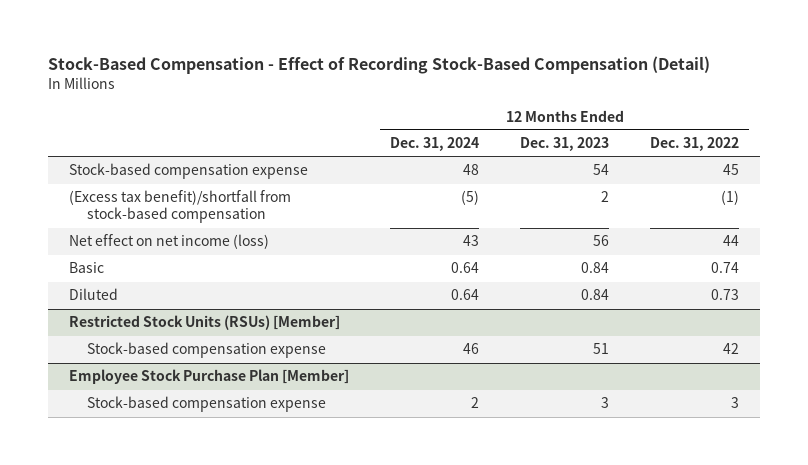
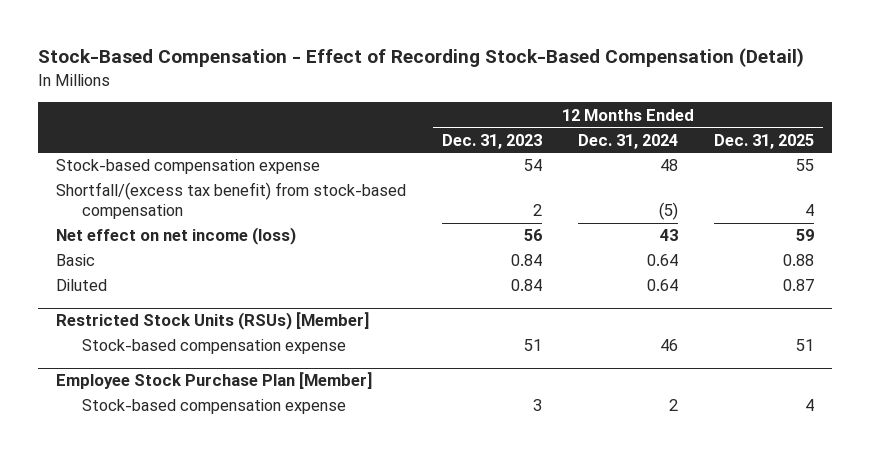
[650,137,740,152] Dec. 31, 2022 -> none
none -> [713,133,814,149] Dec. 31, 2025
[68,190,291,224] (Excess tax benefit)/shortfall from stock-based compensation -> [55,182,406,220] Shortfall/(excess tax benefit) from stock-based compensation

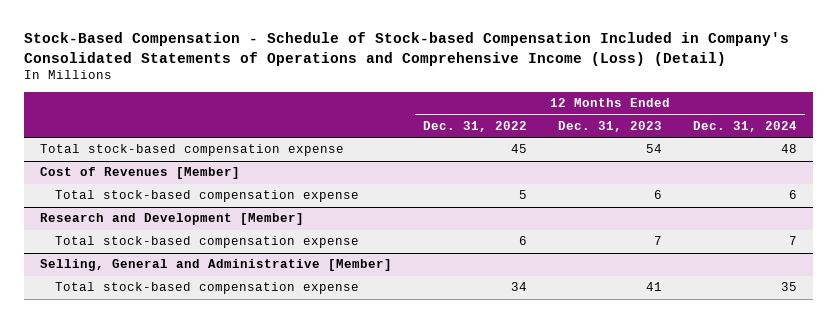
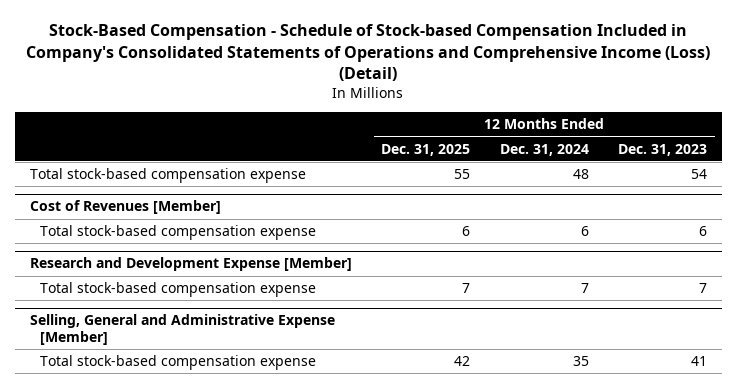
[422,120,527,132] Dec. 31, 2022 -> none
none -> [381,143,471,156] Dec. 31, 2025
[39,213,304,226] Research and Development [Member] -> [29,257,352,272] Research and Development Expense [Member]
[39,259,392,272] Selling, General and Administrative [Member] -> [29,314,335,346] Selling, General and Administrative Expense [Member]

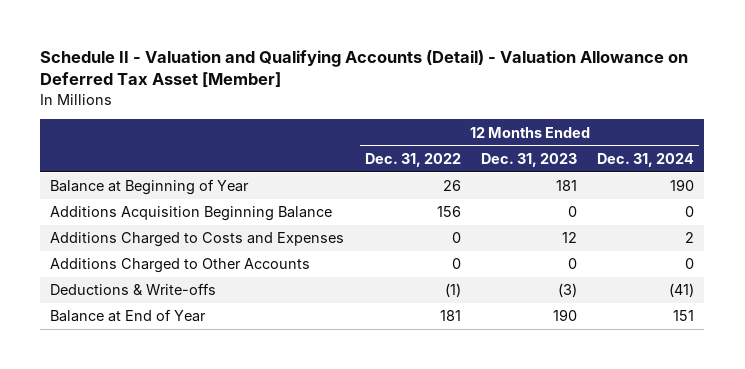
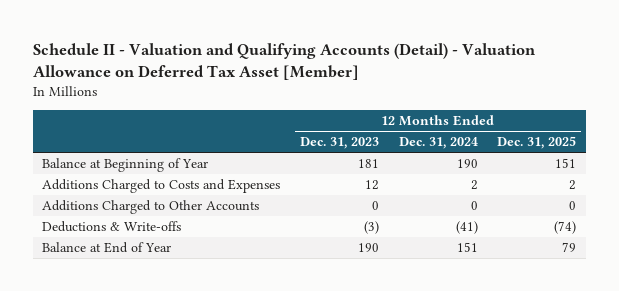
[364,152,461,167] Dec. 31, 2022 -> none
none -> [497,136,577,150] Dec. 31, 2025
[50,206,333,222] Additions Acquisition Beginning Balance -> none

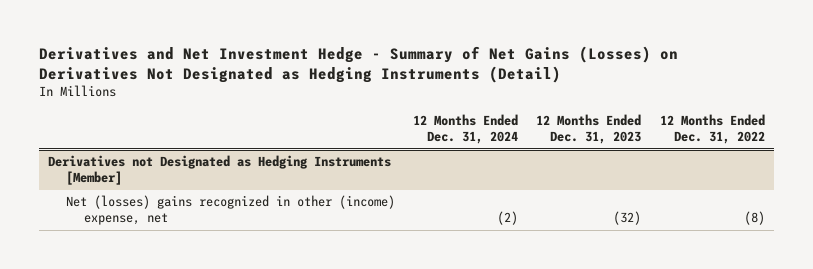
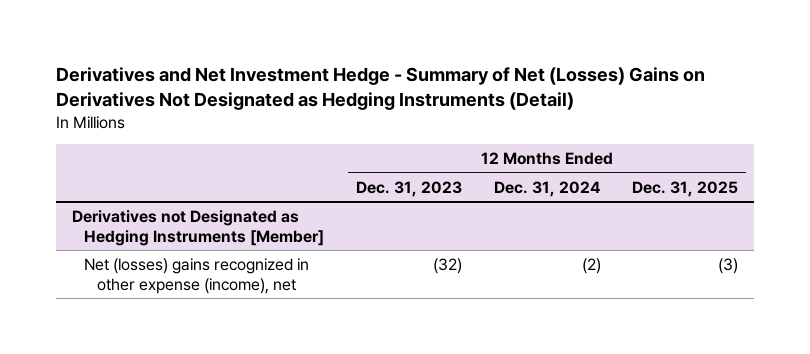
[38,45,678,83] Derivatives and Net Investment Hedge - Summary of Net Gains (Losses) on Derivatives Not Designated as Hedging Instruments (Detail) -> [56,67,706,111] Derivatives and Net Investment Hedge - Summary of Net (Losses) Gains on Derivatives Not Designated as Hedging Instruments (Detail)
[659,114,765,145] 12 Months Ended Dec. 31, 2022 -> none
none -> [632,180,739,197] Dec. 31, 2025
[65,195,395,226] Net (losses) gains recognized in other (income) expense, net -> [84,257,310,294] Net (losses) gains recognized in other expense (income), net

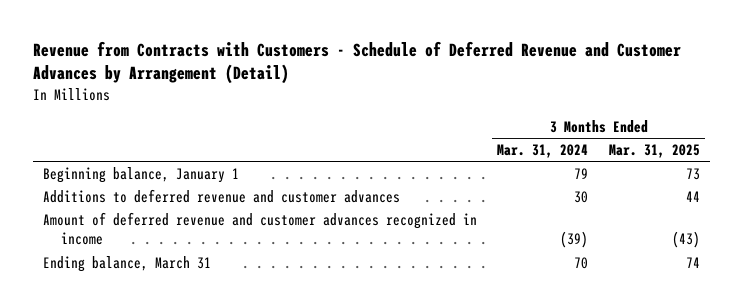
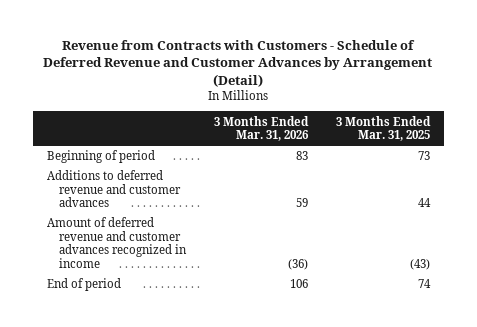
[497,143,589,158] Mar. 31, 2024 -> none
none -> [214,115,310,142] 3 Months Ended Mar. 31, 2026
[42,166,239,183] Beginning balance, January 1 -> [46,150,155,164] Beginning of period
[42,255,211,272] Ending balance, March 31 -> [46,278,121,292] End of period

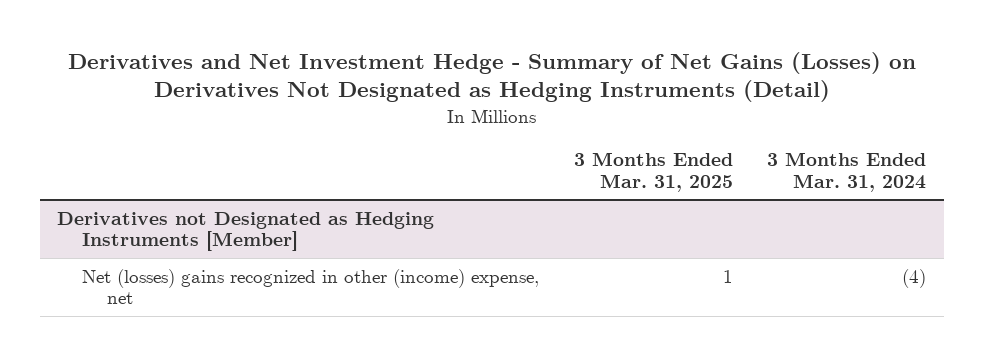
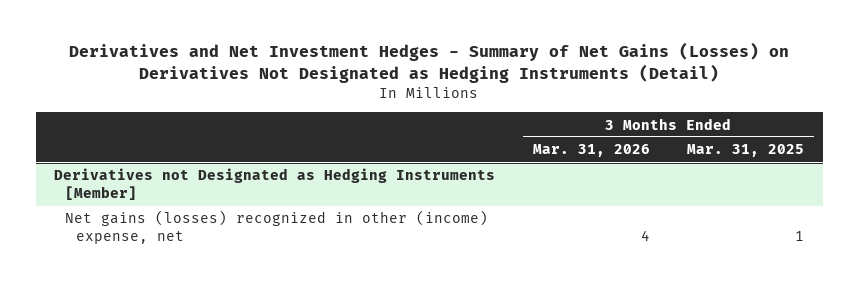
[67,51,916,103] Derivatives and Net Investment Hedge - Summary of Net Gains (Losses) on Derivatives Not Designated as Hedging Instruments (Detail) -> [69,42,790,84] Derivatives and Net Investment Hedges - Summary of Net Gains (Losses) on Derivatives Not Designated as Hedging Instruments (Detail)
[767,151,927,192] 3 Months Ended Mar. 31, 2024 -> none
none -> [532,144,650,158] Mar. 31, 2026
[81,268,539,305] Net (losses) gains recognized in other (income) expense, net -> [65,210,489,245] Net gains (losses) recognized in other (income) expense, net

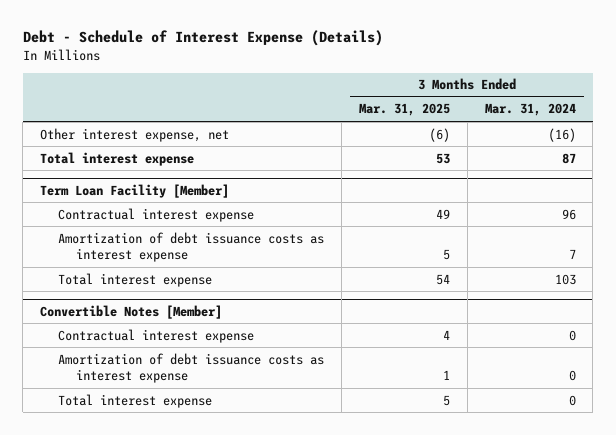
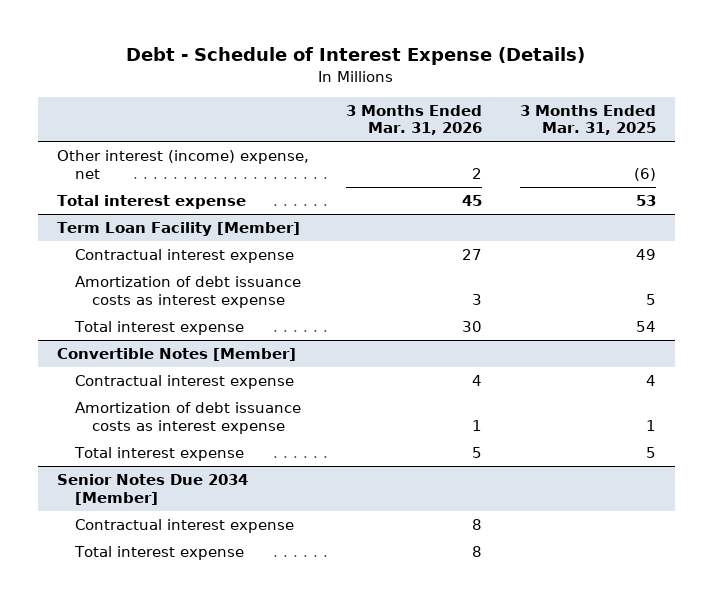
[484,103,576,117] Mar. 31, 2024 -> none
none -> [346,104,483,136] 3 Months Ended Mar. 31, 2026
[39,127,229,142] Other interest expense, net -> [56,149,309,179] Other interest (income) expense, net
none -> [56,473,248,505] Senior Notes Due 2034 [Member]
none -> [74,518,294,533] Contractual interest expense
none -> [73,545,244,560] Total interest expense

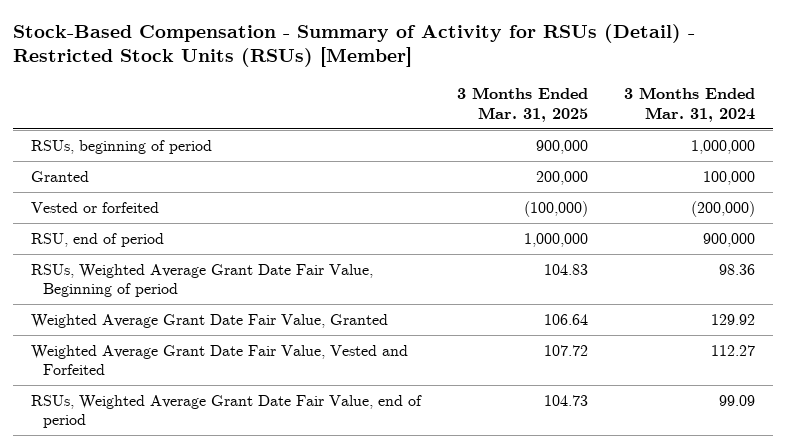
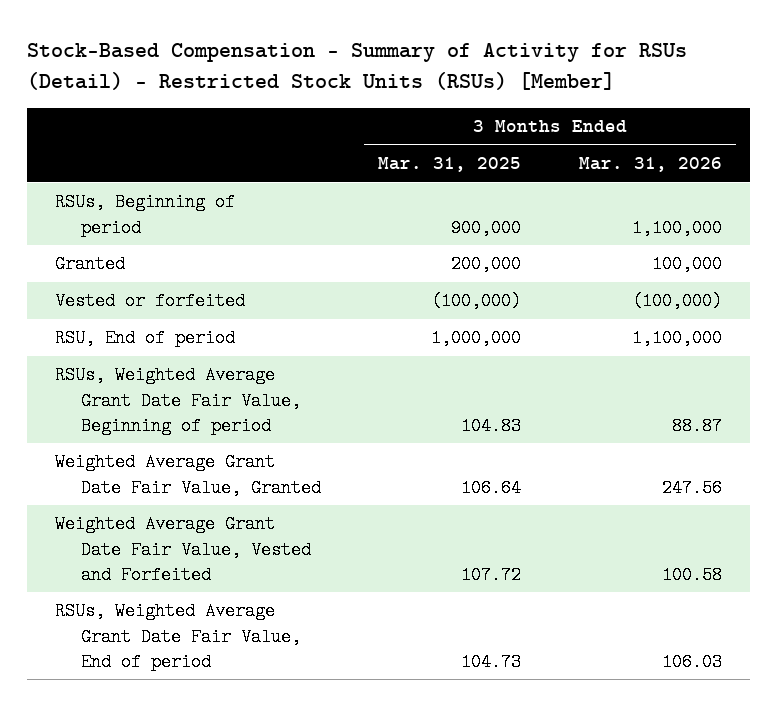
[623,87,755,122] 3 Months Ended Mar. 31, 2024 -> none
none -> [578,157,722,173] Mar. 31, 2026
[30,139,212,154] RSUs, beginning of period -> [55,193,236,237] RSUs, Beginning of period
[30,232,164,247] RSU, end of period -> [55,329,236,348] RSU, End of period
[30,394,422,429] RSUs, Weighted Average Grant Date Fair Value, end of period -> [55,602,301,671] RSUs, Weighted Average Grant Date Fair Value, End of period

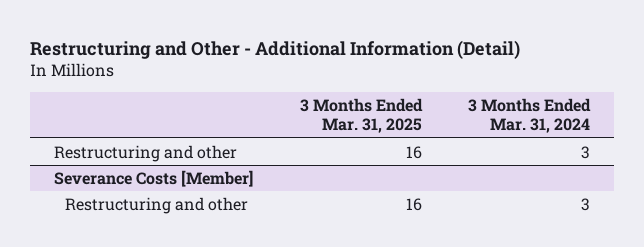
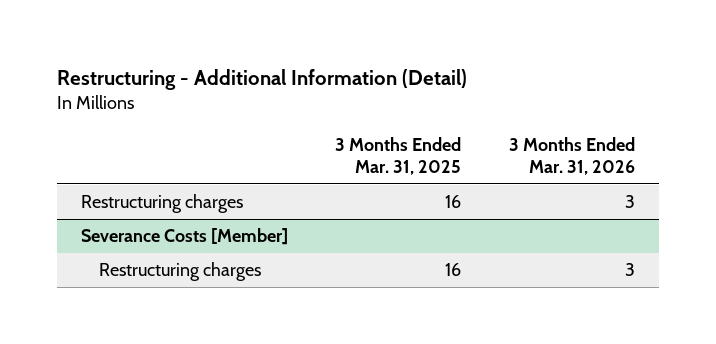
[30,39,521,59] Restructuring and Other - Additional Information (Detail) -> [57,69,468,91] Restructuring - Additional Information (Detail)
[468,97,592,134] 3 Months Ended Mar. 31, 2024 -> none
none -> [508,136,635,176] 3 Months Ended Mar. 31, 2026
[53,144,237,162] Restructuring and other -> [81,194,244,214] Restructuring charges
[65,196,249,214] Restructuring and other -> [99,262,262,282] Restructuring charges

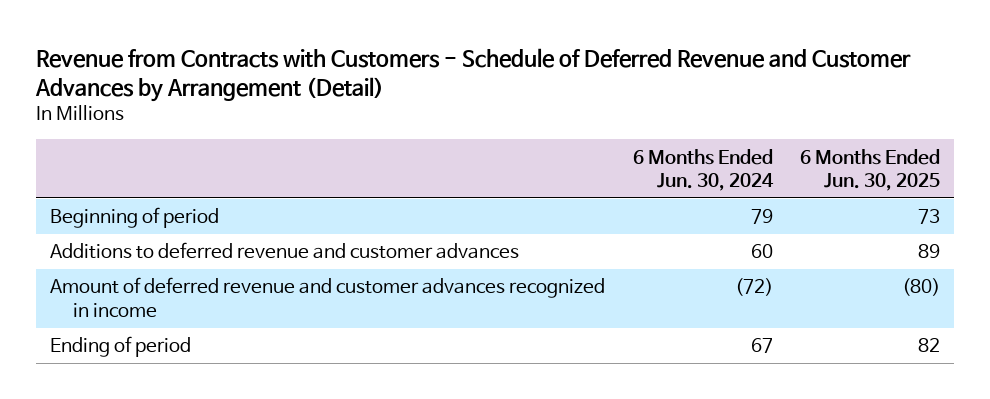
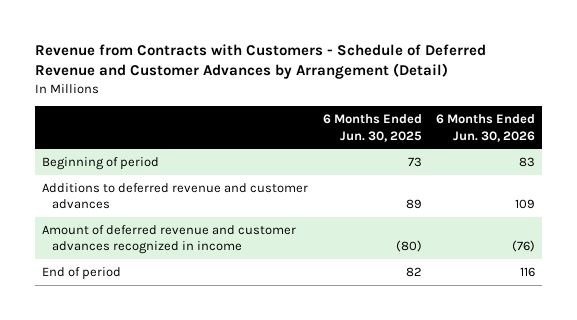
[632,148,774,192] 6 Months Ended Jun. 30, 2024 -> none
none -> [436,114,536,142] 6 Months Ended Jun. 30, 2026
[50,336,192,358] Ending of period -> [41,267,121,281] End of period

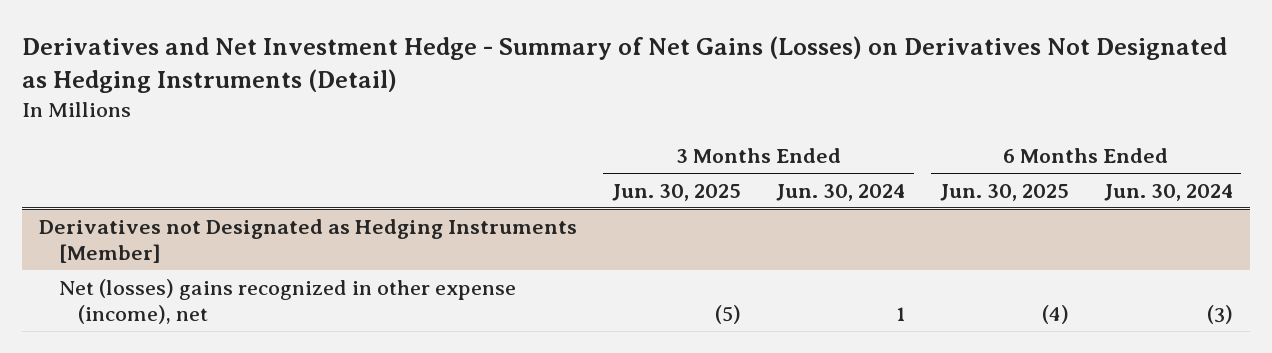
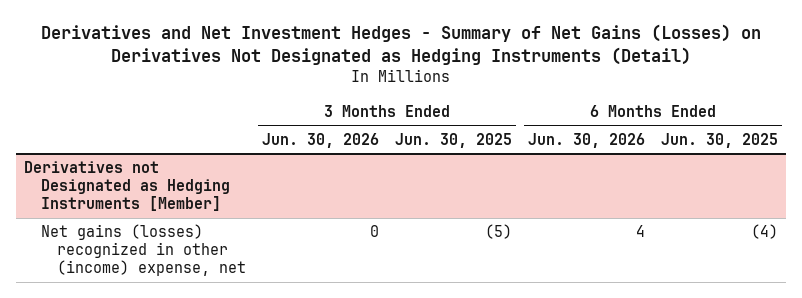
[21,35,1227,94] Derivatives and Net Investment Hedge - Summary of Net Gains (Losses) on Derivatives Not Designated as Hedging Instruments (Detail) -> [41,24,762,66] Derivatives and Net Investment Hedges - Summary of Net Gains (Losses) on Derivatives Not Designated as Hedging Instruments (Detail)
[775,184,905,202] Jun. 30, 2024 -> none
[1103,184,1233,202] Jun. 30, 2024 -> none
none -> [261,132,379,148] Jun. 30, 2026
none -> [527,132,645,148] Jun. 30, 2026
[58,278,516,325] Net (losses) gains recognized in other expense (income), net -> [40,224,246,277] Net gains (losses) recognized in other (income) expense, net

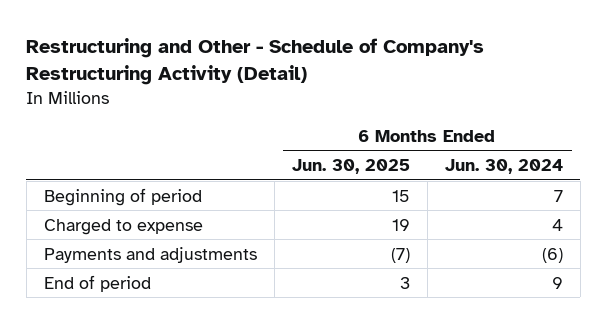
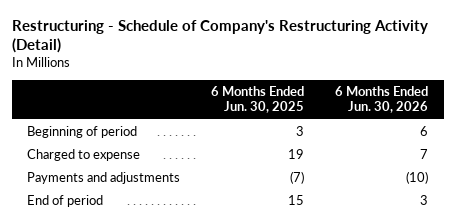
[26,38,485,86] Restructuring and Other - Schedule of Company's Restructuring Activity (Detail) -> [11,20,428,54] Restructuring - Schedule of Company's Restructuring Activity (Detail)
[444,159,563,175] Jun. 30, 2024 -> none
none -> [335,85,429,114] 6 Months Ended Jun. 30, 2026
[391,189,410,202] 15 -> [296,126,305,137] 3
[399,276,410,289] 3 -> [288,195,305,206] 15

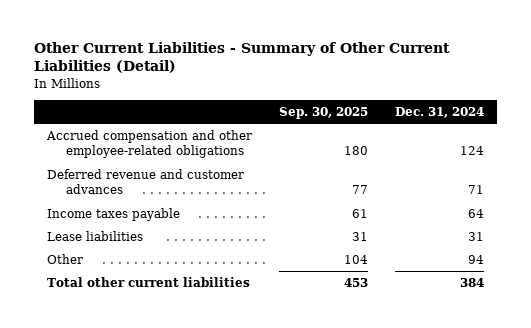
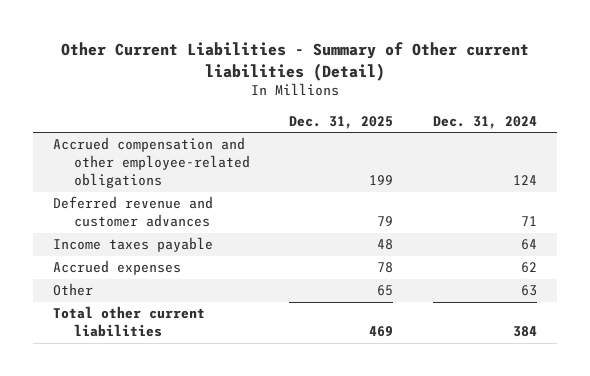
[33,41,450,74] Other Current Liabilities - Summary of Other Current Liabilities (Detail) -> [60,41,529,81] Other Current Liabilities - Summary of Other current liabilities (Detail)
[278,106,368,119] Sep. 30, 2025 -> none
none -> [289,115,394,129] Dec. 31, 2025
[47,231,144,242] Lease liabilities -> none
none -> [52,260,181,276] Accrued expenses
[467,255,484,265] 94 -> [520,285,537,297] 63

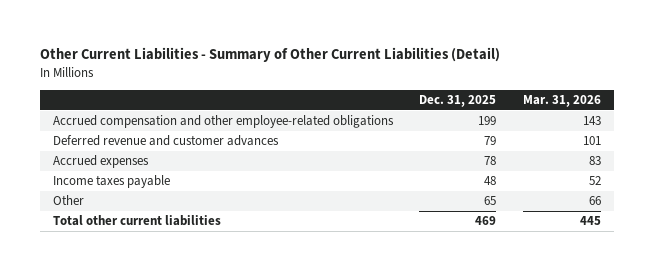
[60,41,529,81] Other Current Liabilities - Summary of Other current liabilities (Detail) -> [39,47,500,63] Other Current Liabilities - Summary of Other Current Liabilities (Detail)
[432,115,537,129] Dec. 31, 2024 -> none
none -> [523,94,602,107] Mar. 31, 2026
[52,237,213,253] Income taxes payable -> [52,175,170,189] Income taxes payable

